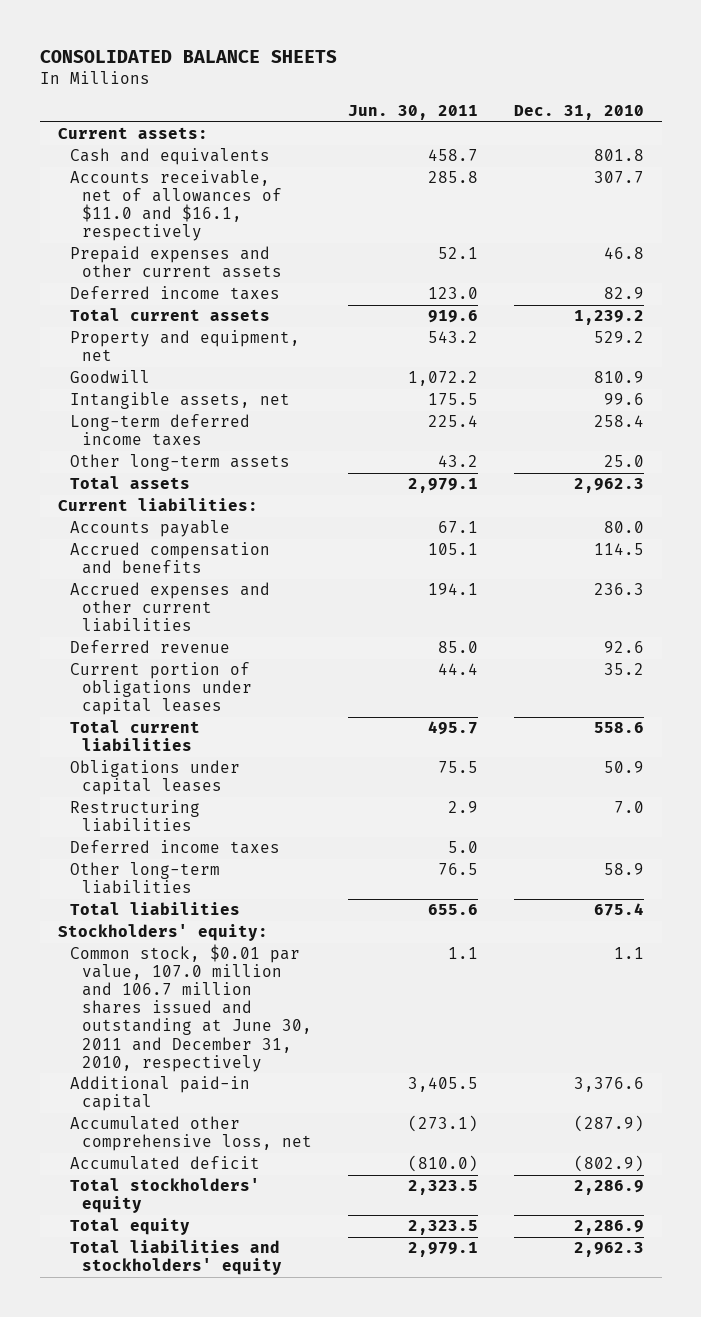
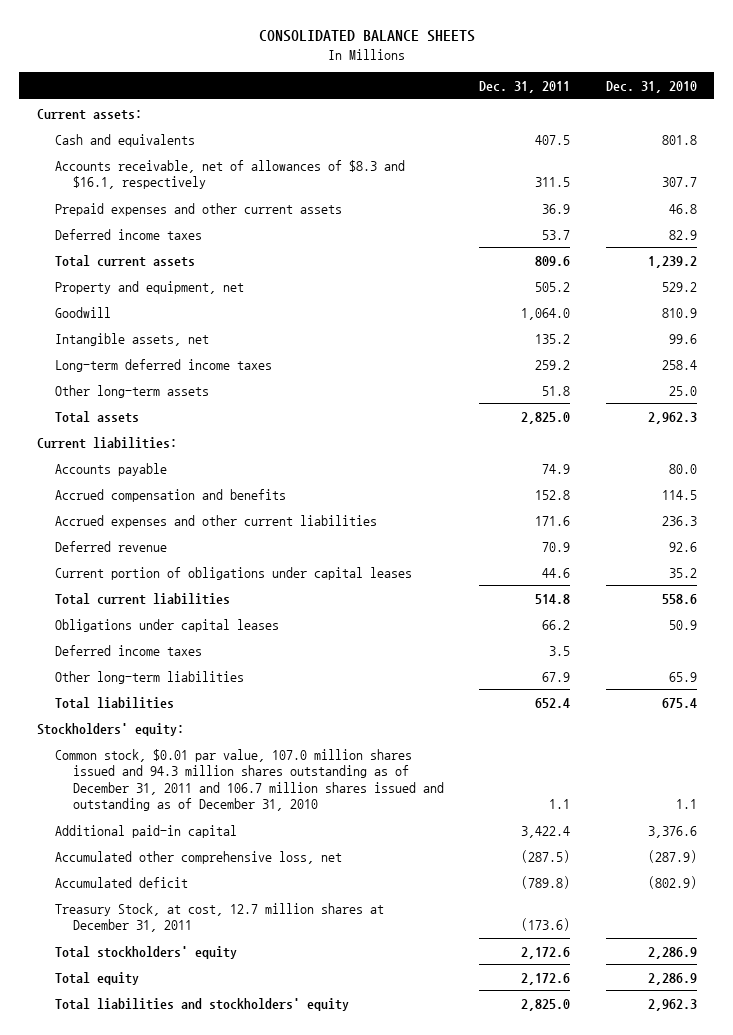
[347,104,478,120] Jun. 30, 2011 -> none
none -> [479,80,571,93] Dec. 31, 2011
[69,170,282,242] Accounts receivable, net of allowances of $11.0 and $16.1, respectively -> [54,159,405,190] Accounts receivable, net of allowances of $8.3 and $16.1, respectively
[69,800,200,833] Restructuring liabilities -> none
[603,863,644,876] 58.9 -> [668,671,697,682] 65.9
[69,944,312,1072] Common stock, $0.01 par value, 107.0 million and 106.7 million shares issued and outstanding at June 30, 2011 and December 31, 2010, respectively -> [54,748,445,812] Common stock, $0.01 par value, 107.0 million shares issued and 94.3 million shares outstanding as of December 31, 2011 and 106.7 million shares issued and outstanding as of December 31, 2010
none -> [54,902,384,933] Treasury Stock, at cost, 12.7 million shares at December 31, 2011

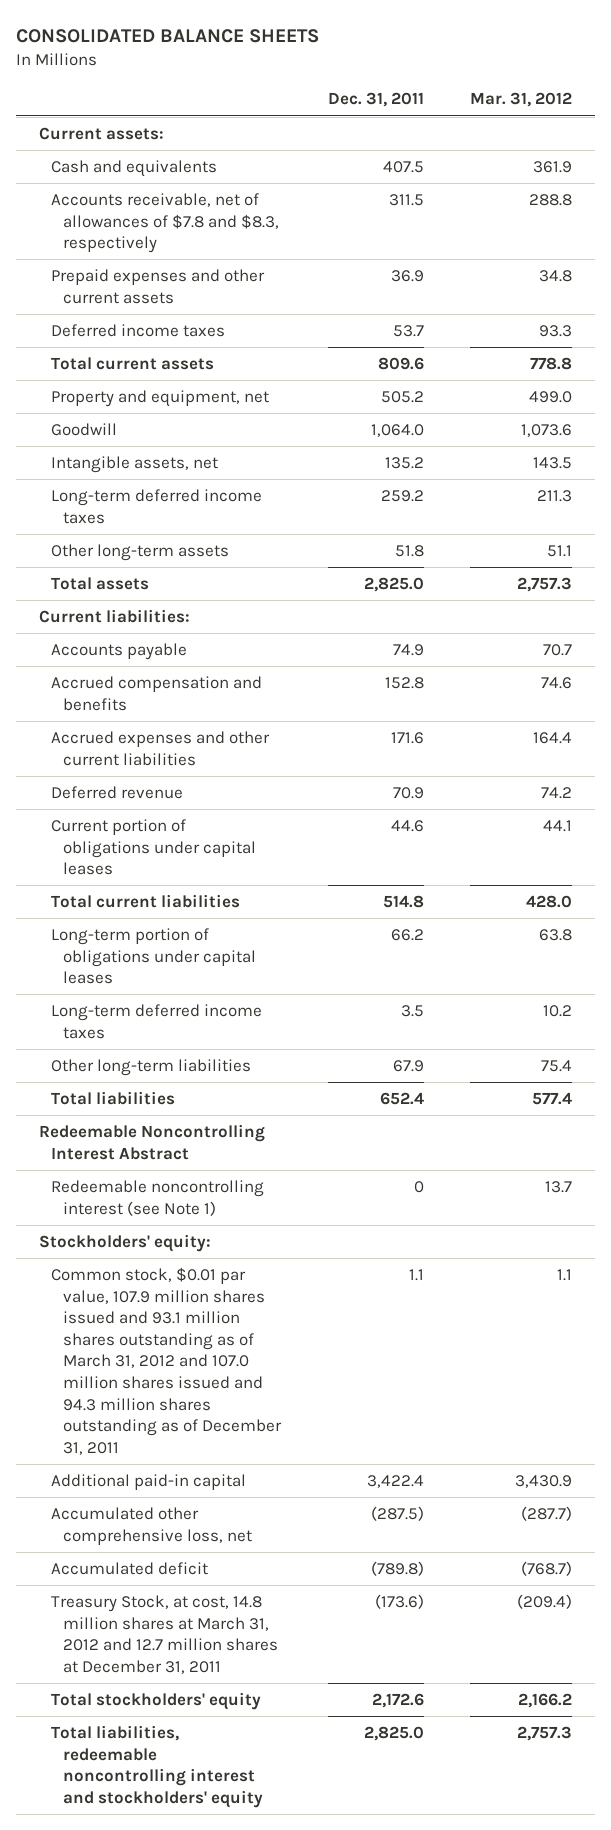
[605,80,697,93] Dec. 31, 2010 -> none
none -> [469,92,572,108] Mar. 31, 2012
[54,159,405,190] Accounts receivable, net of allowances of $8.3 and $16.1, respectively -> [51,192,280,254] Accounts receivable, net of allowances of $7.8 and $8.3, respectively
[54,618,279,632] Obligations under capital leases -> [51,927,257,985] Long-term portion of obligations under capital leases
[54,644,202,656] Deferred income taxes -> [51,1003,263,1039] Long-term deferred income taxes
none -> [38,1123,265,1160] Redeemable Noncontrolling Interest Abstract
none -> [51,1179,265,1216] Redeemable noncontrolling interest (see Note 1)
[54,748,445,812] Common stock, $0.01 par value, 107.0 million shares issued and 94.3 million shares outstanding as of December 31, 2011 and 106.7 million shares issued and outstanding as of December 31, 2010 -> [51,1266,283,1456] Common stock, $0.01 par value, 107.9 million shares issued and 93.1 million shares outstanding as of March 31, 2012 and 107.0 million shares issued and 94.3 million shares outstanding as of December 31, 2011
[54,902,384,933] Treasury Stock, at cost, 12.7 million shares at December 31, 2011 -> [51,1594,279,1674] Treasury Stock, at cost, 14.8 million shares at March 31, 2012 and 12.7 million shares at December 31, 2011
[54,971,139,985] Total equity -> none
[54,997,349,1011] Total liabilities and stockholders' equity -> [51,1724,264,1808] Total liabilities, redeemable noncontrolling interest and stockholders' equity

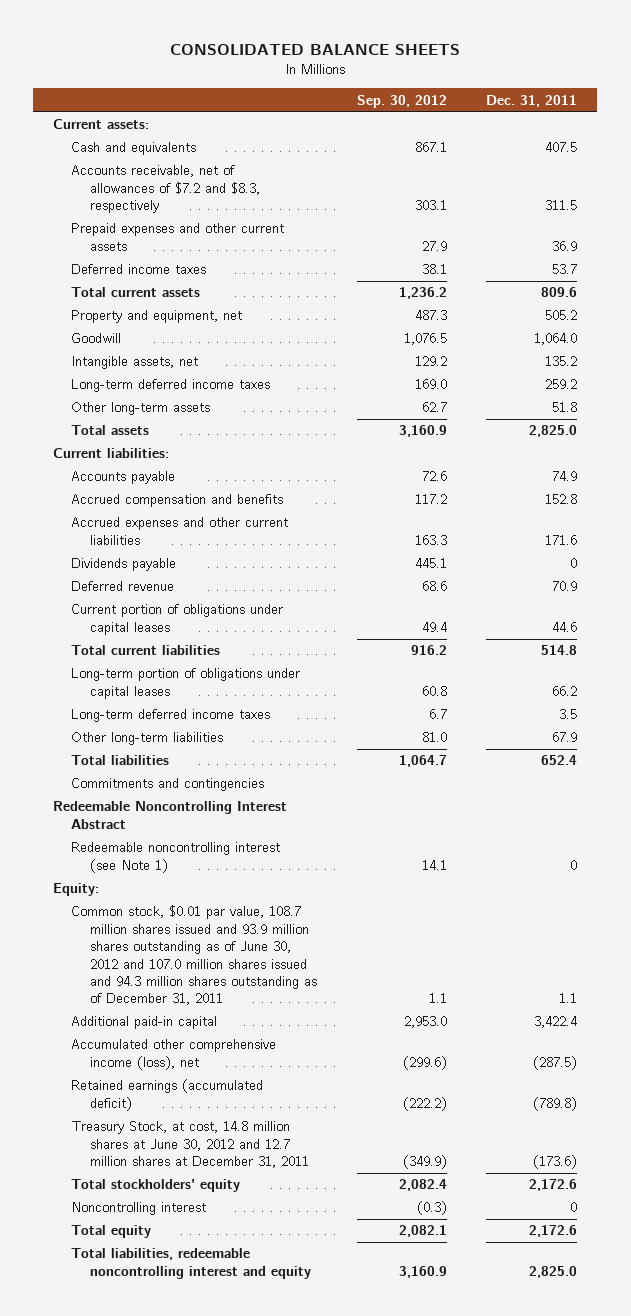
[469,92,572,108] Mar. 31, 2012 -> none
none -> [356,94,447,108] Sep. 30, 2012
[51,192,280,254] Accounts receivable, net of allowances of $7.8 and $8.3, respectively -> [71,165,260,214] Accounts receivable, net of allowances of $7.2 and $8.3, respectively
none -> [71,558,177,572] Dividends payable
none -> [71,778,265,792] Commitments and contingencies
[38,1233,211,1252] Stockholders' equity: -> [53,883,100,897] Equity:
[51,1266,283,1456] Common stock, $0.01 par value, 107.9 million shares issued and 93.1 million shares outstanding as of March 31, 2012 and 107.0 million shares issued and 94.3 million shares outstanding as of December 31, 2011 -> [71,905,317,1006] Common stock, $0.01 par value, 108.7 million shares issued and 93.9 million shares outstanding as of June 30, 2012 and 107.0 million shares issued and 94.3 million shares outstanding as of December 31, 2011
[51,1506,253,1545] Accumulated other comprehensive loss, net -> [71,1039,277,1070] Accumulated other comprehensive income (loss), net
[51,1561,209,1575] Accumulated deficit -> [71,1079,264,1111] Retained earnings (accumulated deficit)
[51,1594,279,1674] Treasury Stock, at cost, 14.8 million shares at March 31, 2012 and 12.7 million shares at December 31, 2011 -> [71,1121,309,1169] Treasury Stock, at cost, 14.8 million shares at June 30, 2012 and 12.7 million shares at December 31, 2011
none -> [71,1202,207,1216] Noncontrolling interest
none -> [71,1225,152,1239] Total equity
[51,1724,264,1808] Total liabilities, redeemable noncontrolling interest and stockholders' equity -> [71,1248,311,1279] Total liabilities, redeemable noncontrolling interest and equity

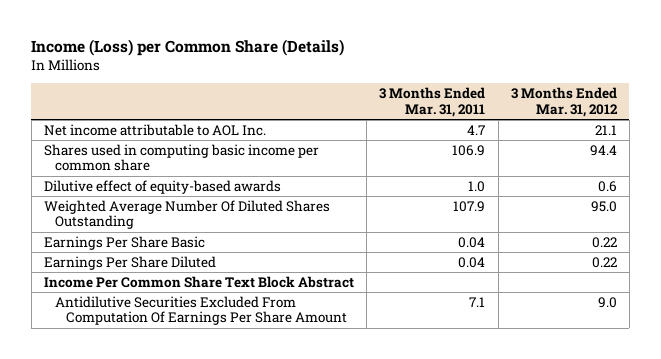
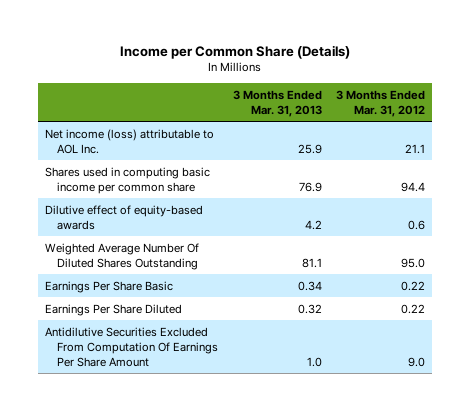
[31,39,345,57] Income (Loss) per Common Share (Details) -> [119,44,350,59] Income per Common Share (Details)
[379,87,486,117] 3 Months Ended Mar. 31, 2011 -> none
none -> [232,89,322,117] 3 Months Ended Mar. 31, 2013
[44,123,267,136] Net income attributable to AOL Inc. -> [44,128,214,154] Net income (loss) attributable to AOL Inc.
[44,275,355,288] Income Per Common Share Text Block Abstract -> none

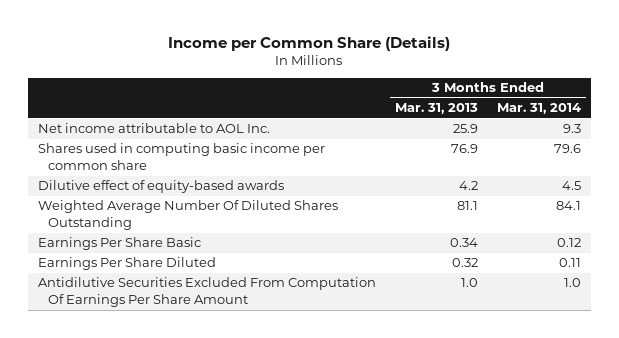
[336,89,426,117] 3 Months Ended Mar. 31, 2012 -> none
none -> [497,103,582,115] Mar. 31, 2014
[44,128,214,154] Net income (loss) attributable to AOL Inc. -> [37,123,270,134] Net income attributable to AOL Inc.

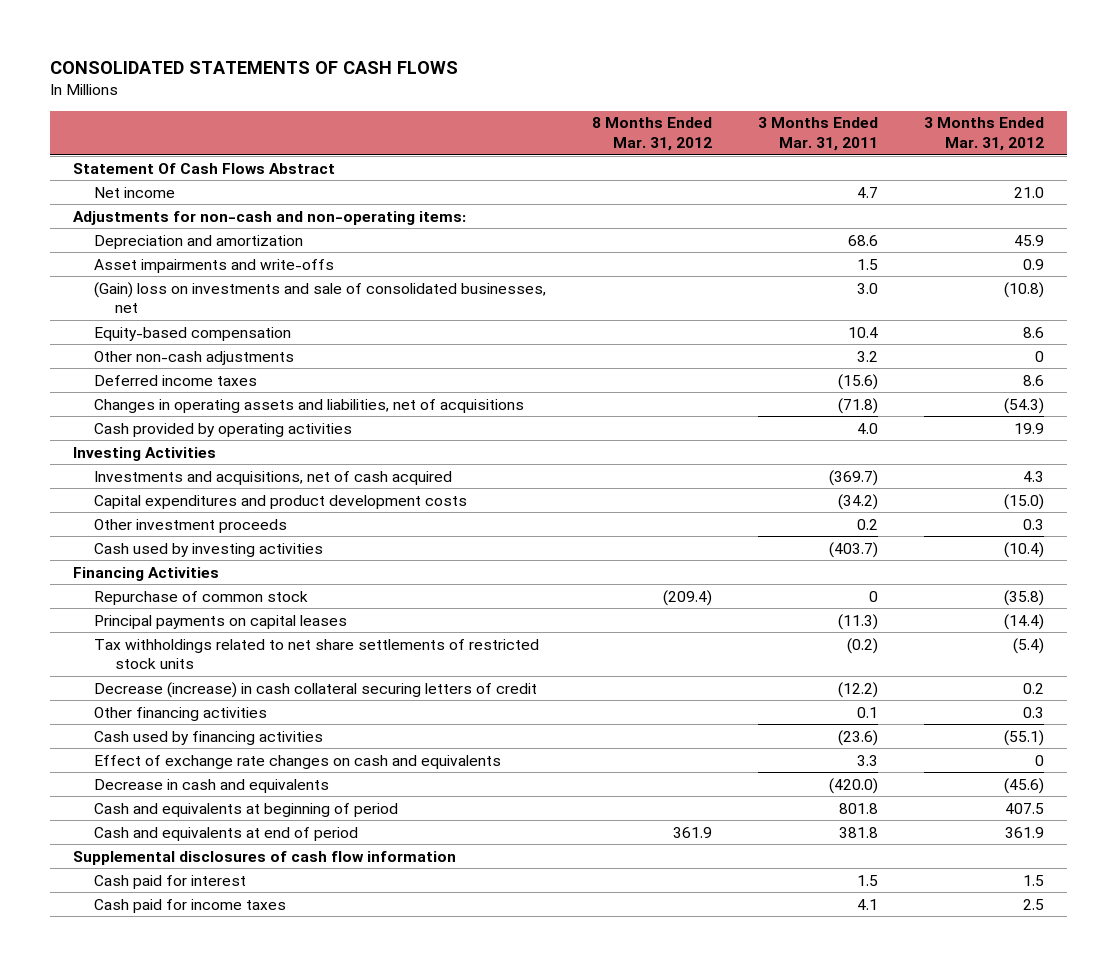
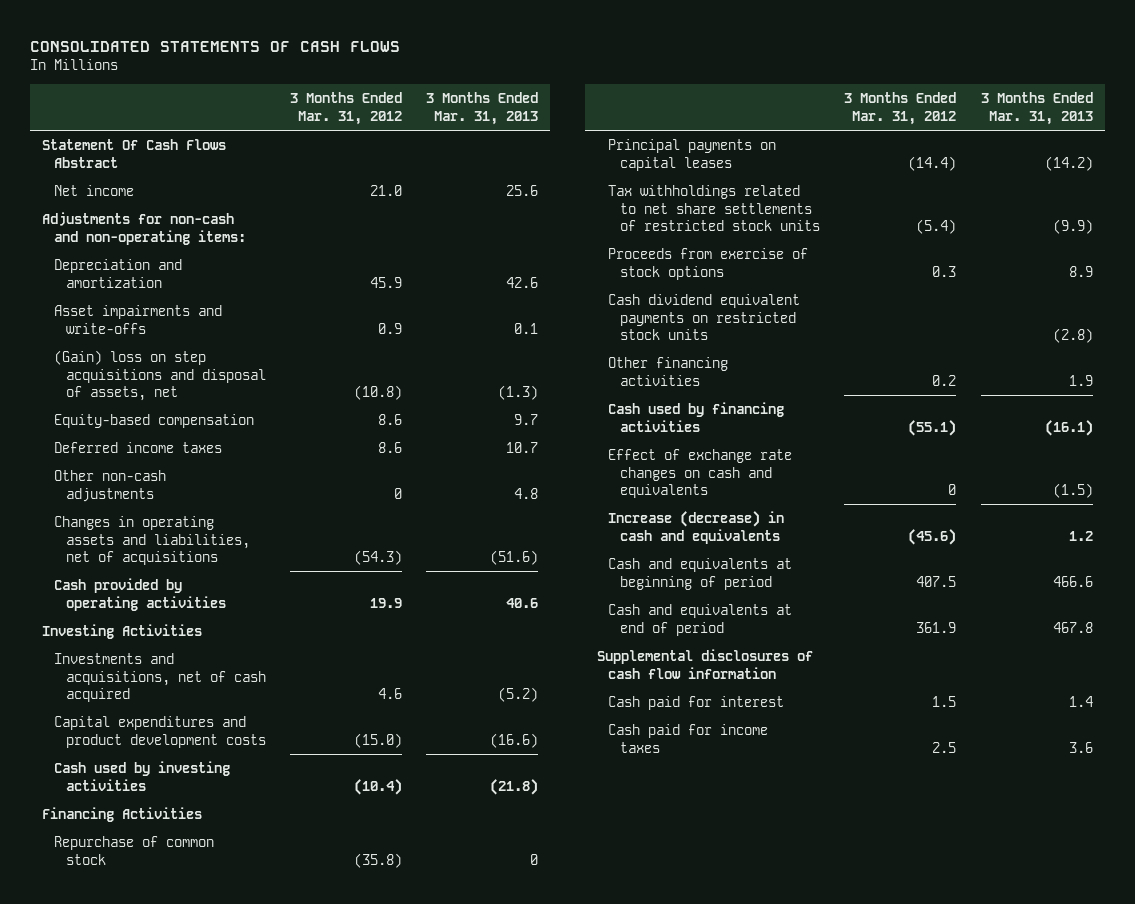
[591,117,712,152] 8 Months Ended Mar. 31, 2012 -> none
[757,117,878,152] 3 Months Ended Mar. 31, 2011 -> none
none -> [426,92,539,125] 3 Months Ended Mar. 31, 2013
[93,281,546,314] (Gain) loss on investments and sale of consolidated businesses, net -> [54,349,266,402] (Gain) loss on step acquisitions and disposal of assets, net
[93,350,294,365] Other non-cash adjustments -> [54,469,167,502] Other non-cash adjustments
[1022,470,1044,482] 4.3 -> [377,688,402,700] 4.6
[93,518,287,533] Other investment proceeds -> none
[93,681,537,698] Decrease (increase) in cash collateral securing letters of credit -> none
none -> [608,247,809,280] Proceeds from exercise of stock options
none -> [608,293,801,341] Cash dividend equivalent payments on restricted stock units
[1022,706,1044,718] 0.3 -> [932,374,957,386] 0.2
[93,778,329,793] Decrease in cash and equivalents -> [608,510,785,544] Increase (decrease) in cash and equivalents

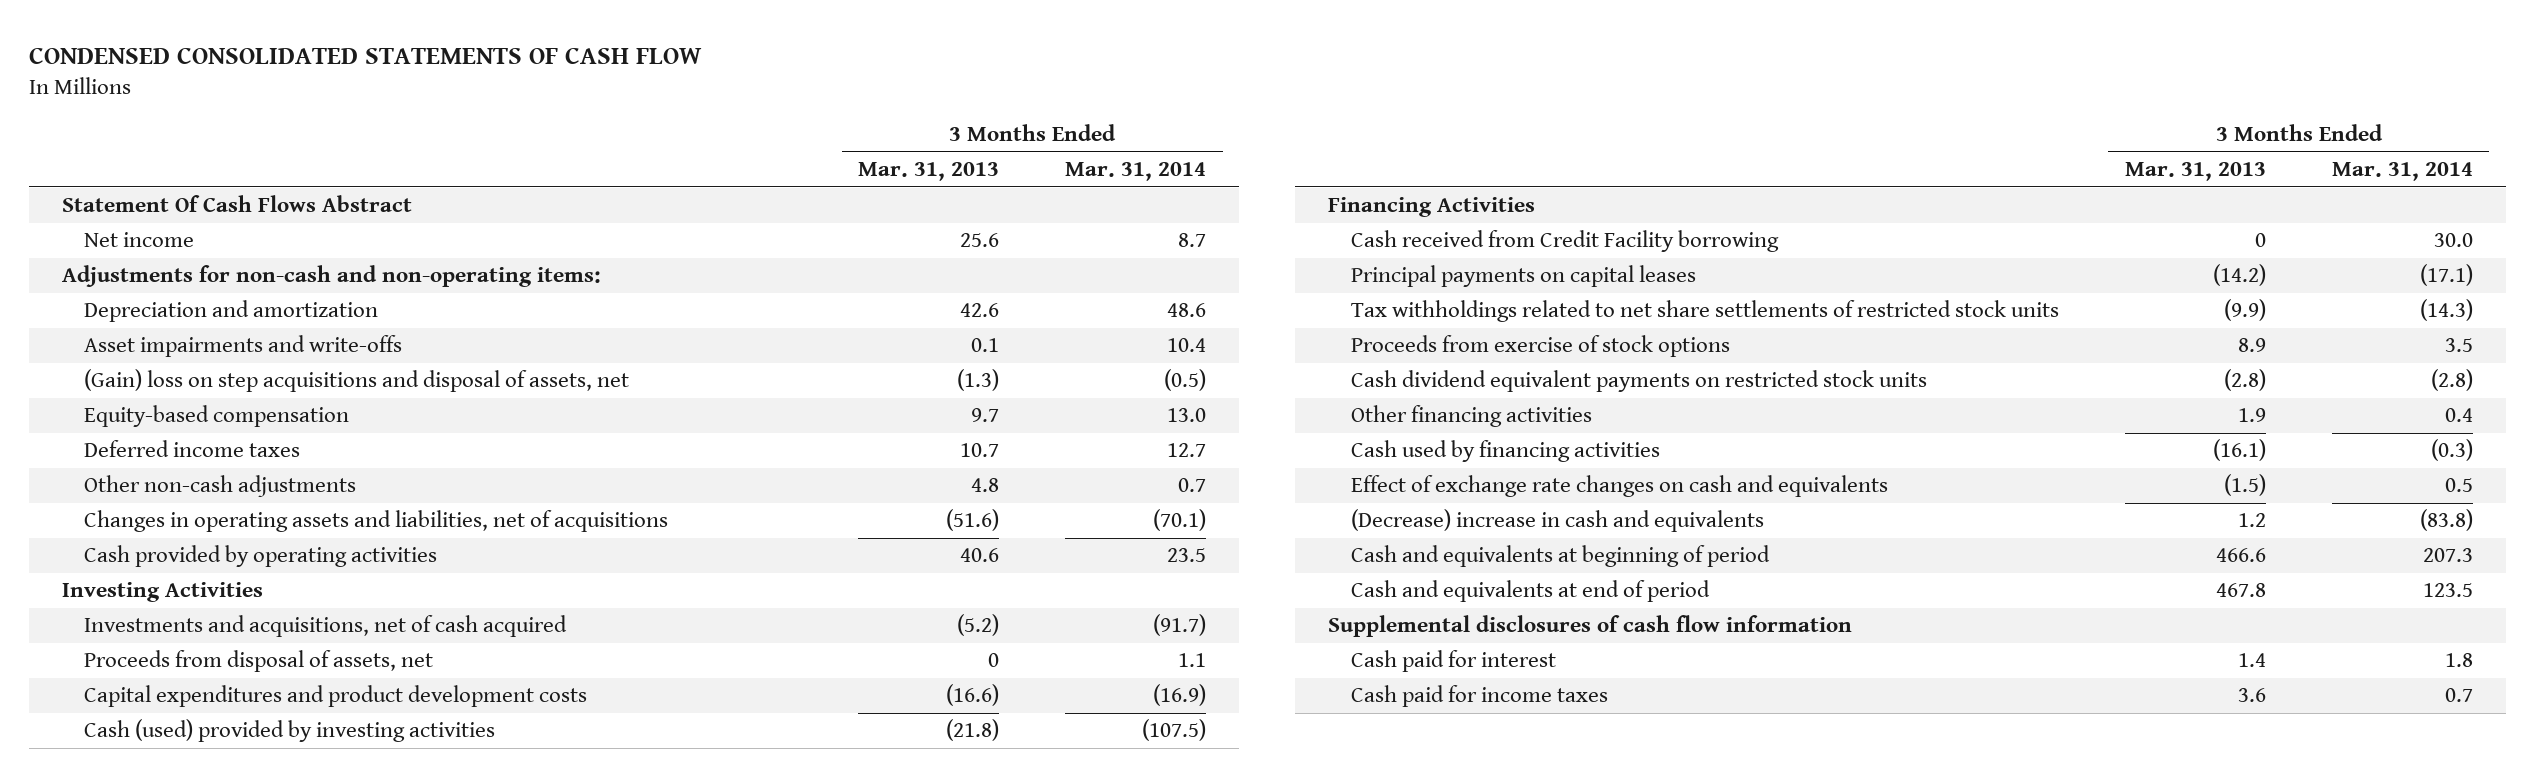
[30,40,401,52] CONSOLIDATED STATEMENTS OF CASH FLOWS -> [28,46,702,64] CONDENSED CONSOLIDATED STATEMENTS OF CASH FLOW
[289,92,402,125] 3 Months Ended Mar. 31, 2012 -> none
none -> [1065,162,1207,182] Mar. 31, 2014
none -> [84,650,434,673] Proceeds from disposal of assets, net
[54,760,231,791] Cash used by investing activities -> [84,719,496,743] Cash (used) provided by investing activities
[54,835,215,865] Repurchase of common stock -> none
none -> [1350,230,1779,253] Cash received from Credit Facility borrowing
[608,510,785,544] Increase (decrease) in cash and equivalents -> [1350,509,1764,533] (Decrease) increase in cash and equivalents

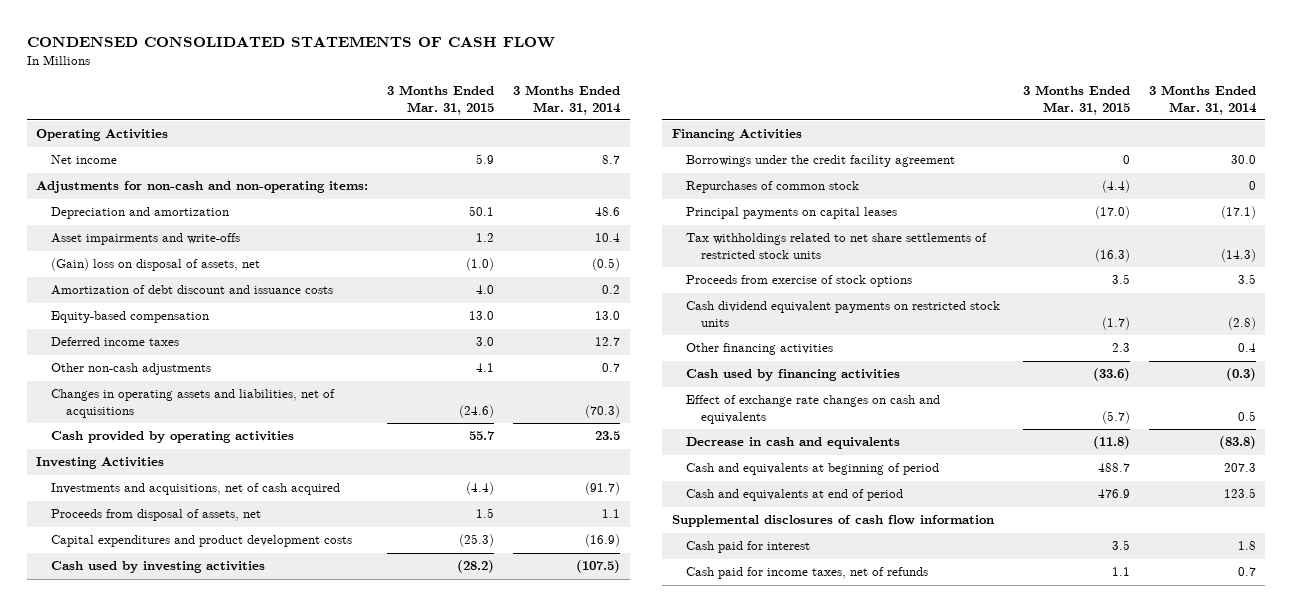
[858,162,1000,182] Mar. 31, 2013 -> none
none -> [387,85,495,115] 3 Months Ended Mar. 31, 2015
[61,195,412,213] Statement Of Cash Flows Abstract -> none
none -> [36,129,169,142] Operating Activities
[84,369,630,393] (Gain) loss on step acquisitions and disposal of assets, net -> [50,258,260,272] (Gain) loss on disposal of assets, net
none -> [50,285,333,296] Amortization of debt discount and issuance costs
[1153,509,1207,532] (70.1) -> [585,404,621,418] (70.3)
[84,719,496,743] Cash (used) provided by investing activities -> [50,561,265,574] Cash used by investing activities
[1350,230,1779,253] Cash received from Credit Facility borrowing -> [686,155,956,168] Borrowings under the credit facility agreement
none -> [686,181,860,194] Repurchases of common stock
[1350,509,1764,533] (Decrease) increase in cash and equivalents -> [686,437,901,450] Decrease in cash and equivalents
[1350,685,1608,708] Cash paid for income taxes -> [686,567,929,580] Cash paid for income taxes, net of refunds

